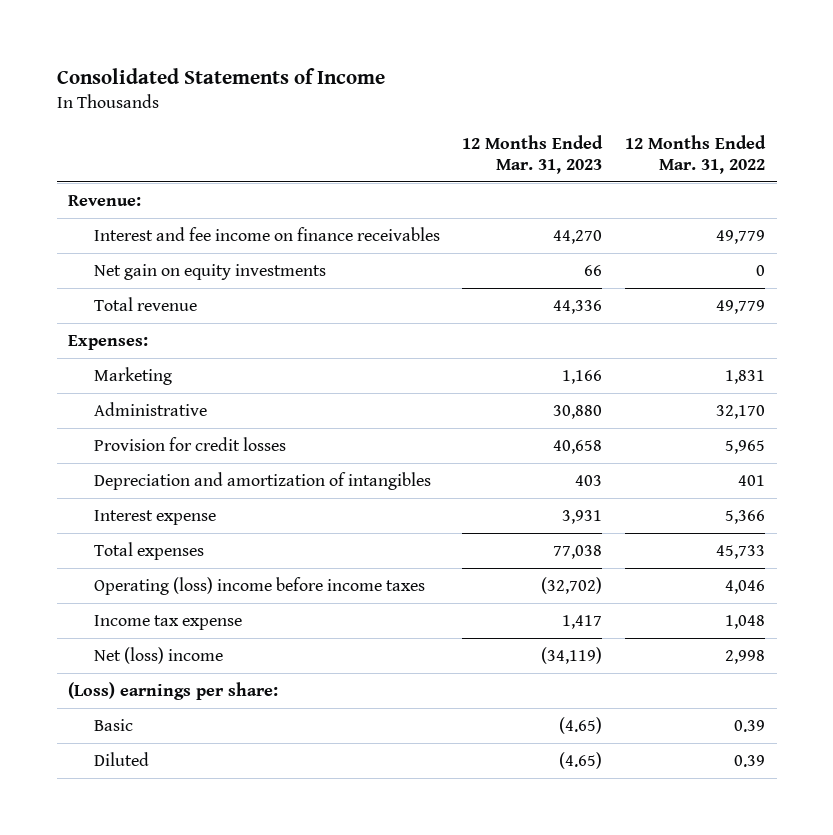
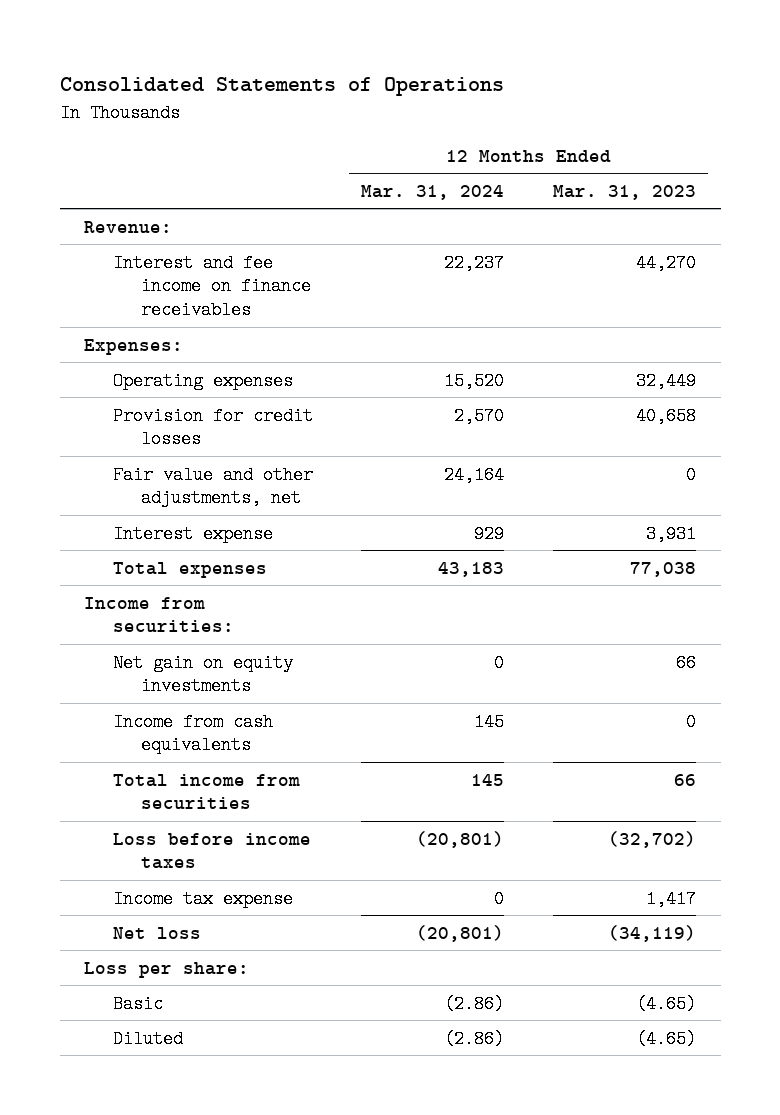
[56,68,385,85] Consolidated Statements of Income -> [59,76,504,96] Consolidated Statements of Operations
[625,135,767,175] 12 Months Ended Mar. 31, 2022 -> none
none -> [361,185,505,201] Mar. 31, 2024
[93,296,197,311] Total revenue -> none
[93,366,172,385] Marketing -> none
[93,401,207,416] Administrative -> none
none -> [112,371,293,390] Operating expenses
[93,471,431,490] Depreciation and amortization of intangibles -> none
none -> [112,465,313,508] Fair value and other adjustments, net
none -> [84,596,234,633] Income from securities:
[93,263,326,280] Net gain on equity investments -> [112,653,293,696] Net gain on equity investments
none -> [112,712,273,755] Income from cash equivalents
none -> [112,773,300,810] Total income from securities
[93,576,425,595] Operating (loss) income before income taxes -> [112,832,311,870] Loss before income taxes
[93,646,223,664] Net (loss) income -> [112,926,201,939] Net loss
[67,681,278,700] (Loss) earnings per share: -> [84,961,250,978] Loss per share:

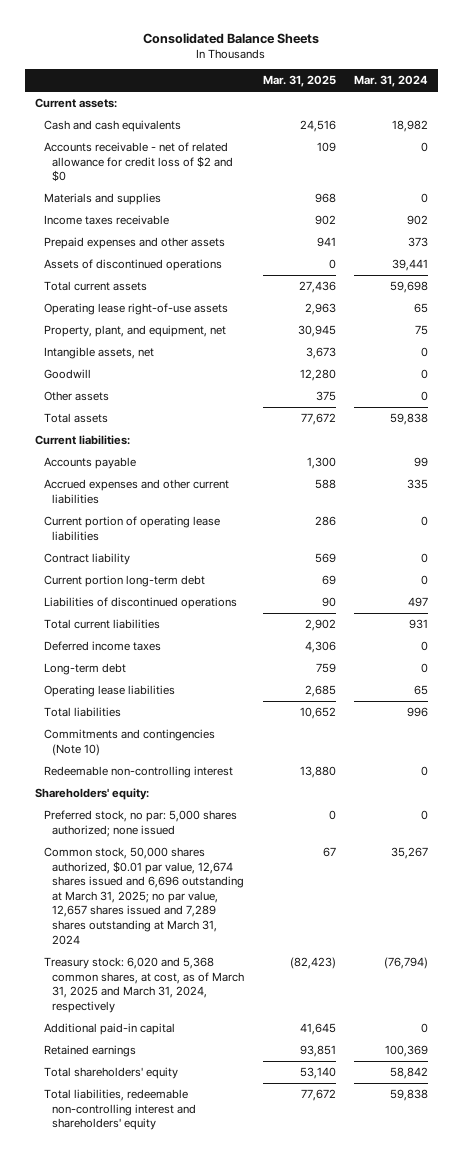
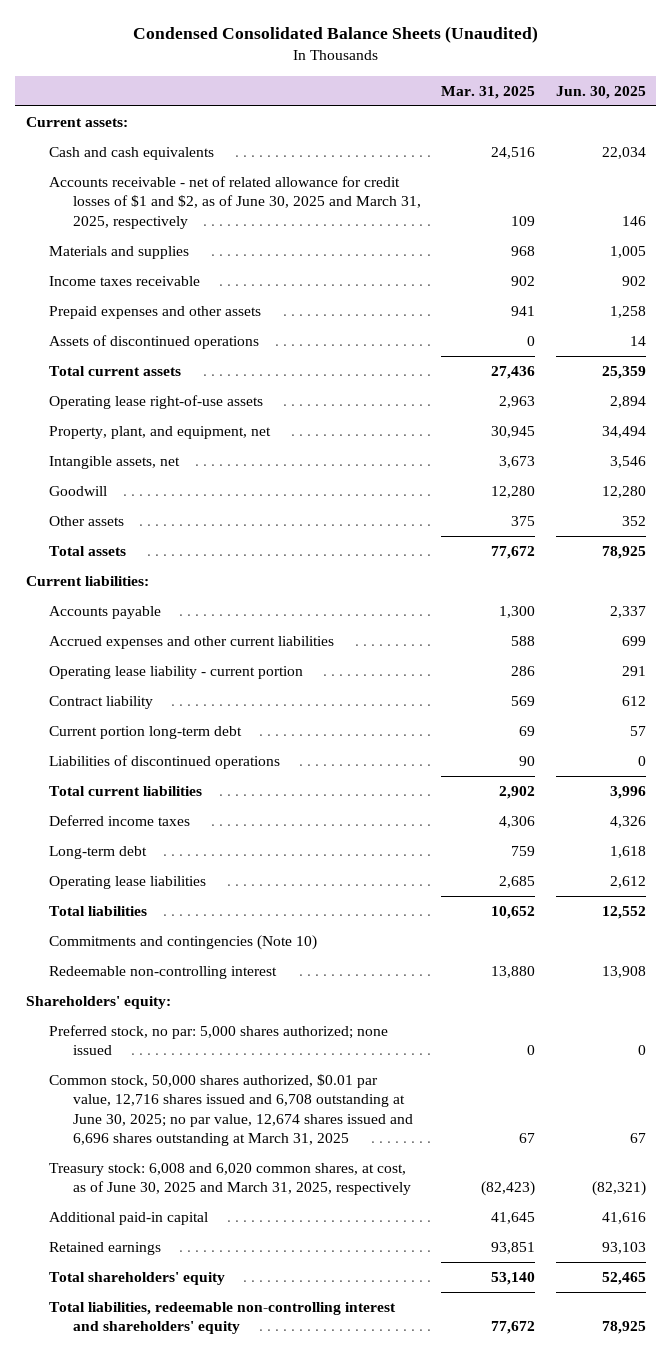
[143,32,320,44] Consolidated Balance Sheets -> [132,26,538,44] Condensed Consolidated Balance Sheets (Unaudited)
[354,75,429,88] Mar. 31, 2024 -> none
none -> [555,85,646,99] Jun. 30, 2025
[43,141,234,183] Accounts receivable - net of related allowance for credit loss of $2 and $0 -> [49,176,421,229] Accounts receivable - net of related allowance for credit losses of $1 and $2, as of June 30, 2025 and March 31, 2025, respectively
[43,515,220,541] Current portion of operating lease liabilities -> [49,666,304,680] Operating lease liability - current portion
[43,846,245,945] Common stock, 50,000 shares authorized, $0.01 par value, 12,674 shares issued and 6,696 outstanding at March 31, 2025; no par value, 12,657 shares issued and 7,289 shares outstanding at March 31, 2024 -> [49,1074,413,1146] Common stock, 50,000 shares authorized, $0.01 par value, 12,716 shares issued and 6,708 outstanding at June 30, 2025; no par value, 12,674 shares issued and 6,696 shares outstanding at March 31, 2025
[43,956,245,1013] Treasury stock: 6,020 and 5,368 common shares, at cost, as of March 31, 2025 and March 31, 2024, respectively -> [49,1163,411,1196] Treasury stock: 6,008 and 6,020 common shares, at cost, as of June 30, 2025 and March 31, 2025, respectively

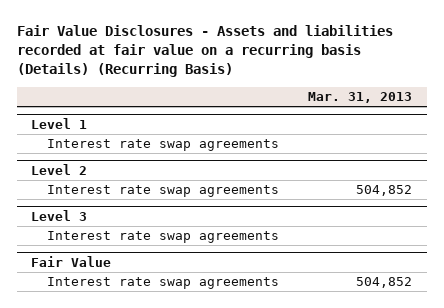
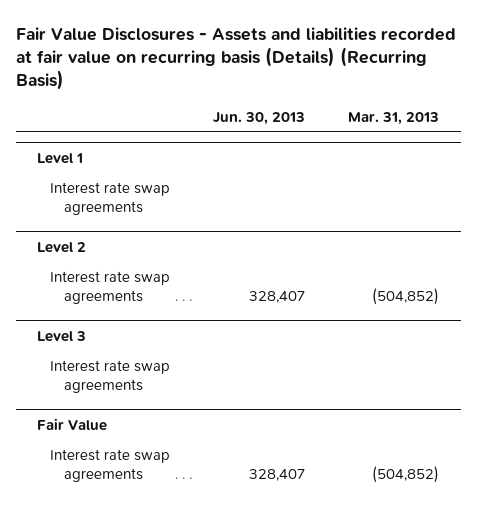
[16,24,393,78] Fair Value Disclosures - Assets and liabilities recorded at fair value on a recurring basis (Details) (Recurring Basis) -> [16,26,457,91] Fair Value Disclosures - Assets and liabilities recorded at fair value on recurring basis (Details) (Recurring Basis)
none -> [213,111,306,125] Jun. 30, 2013
[356,185,413,197] 504,852 -> [372,287,440,305] (504,852)
[356,277,413,289] 504,852 -> [372,465,440,483] (504,852)

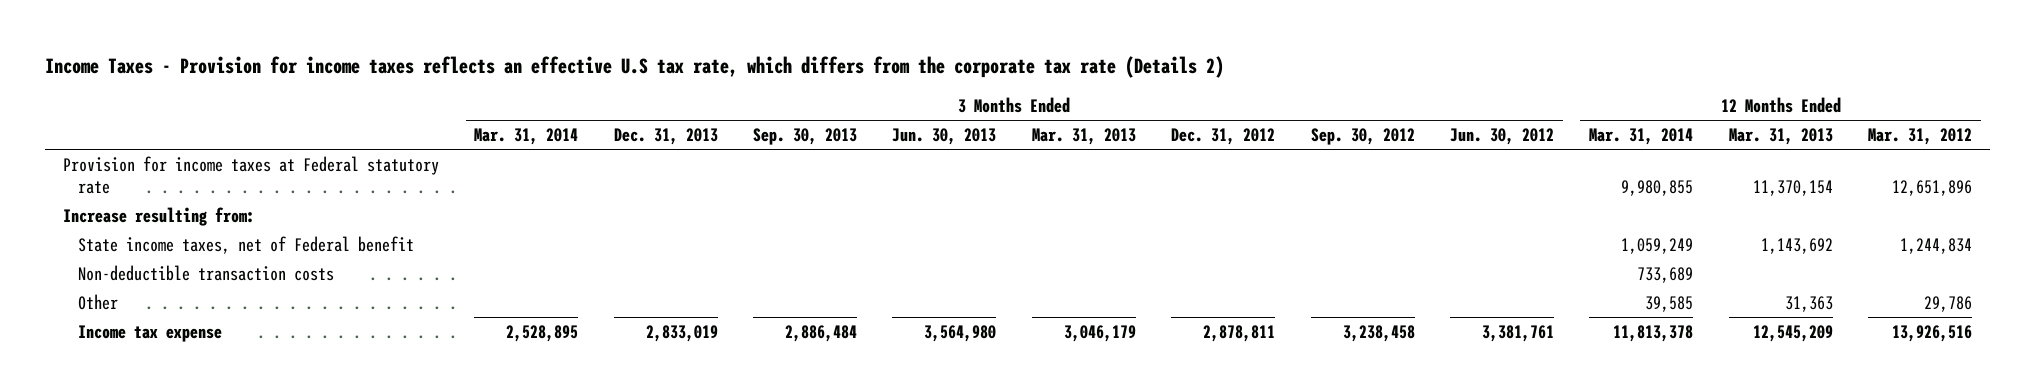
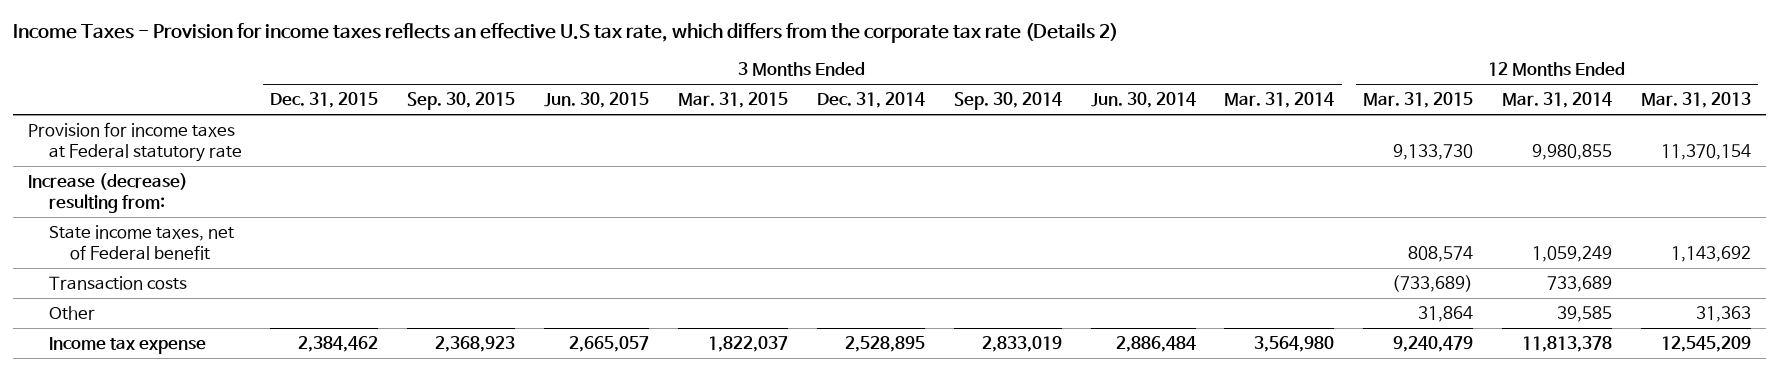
[613,128,718,146] Dec. 31, 2013 -> none
[753,128,858,146] Sep. 30, 2013 -> none
[892,128,997,146] Jun. 30, 2013 -> none
[1031,128,1136,146] Mar. 31, 2013 -> none
[1171,128,1276,146] Dec. 31, 2012 -> none
[1310,128,1415,146] Sep. 30, 2012 -> none
[1449,128,1554,146] Jun. 30, 2012 -> none
[1867,128,1972,146] Mar. 31, 2012 -> none
none -> [270,92,379,109] Dec. 31, 2015
none -> [407,92,516,111] Sep. 30, 2015
none -> [544,92,650,109] Jun. 30, 2015
none -> [678,92,789,109] Mar. 31, 2015
none -> [816,92,925,109] Dec. 31, 2014
none -> [953,92,1062,111] Sep. 30, 2014
none -> [1090,92,1196,109] Jun. 30, 2014
none -> [1363,92,1474,109] Mar. 31, 2015
[63,206,256,226] Increase resulting from: -> [27,172,188,213] Increase (decrease) resulting from:
[78,264,335,281] Non-deductible transaction costs -> [48,275,187,290] Transaction costs
[506,324,579,342] 2,528,895 -> [1254,335,1335,352] 3,564,980

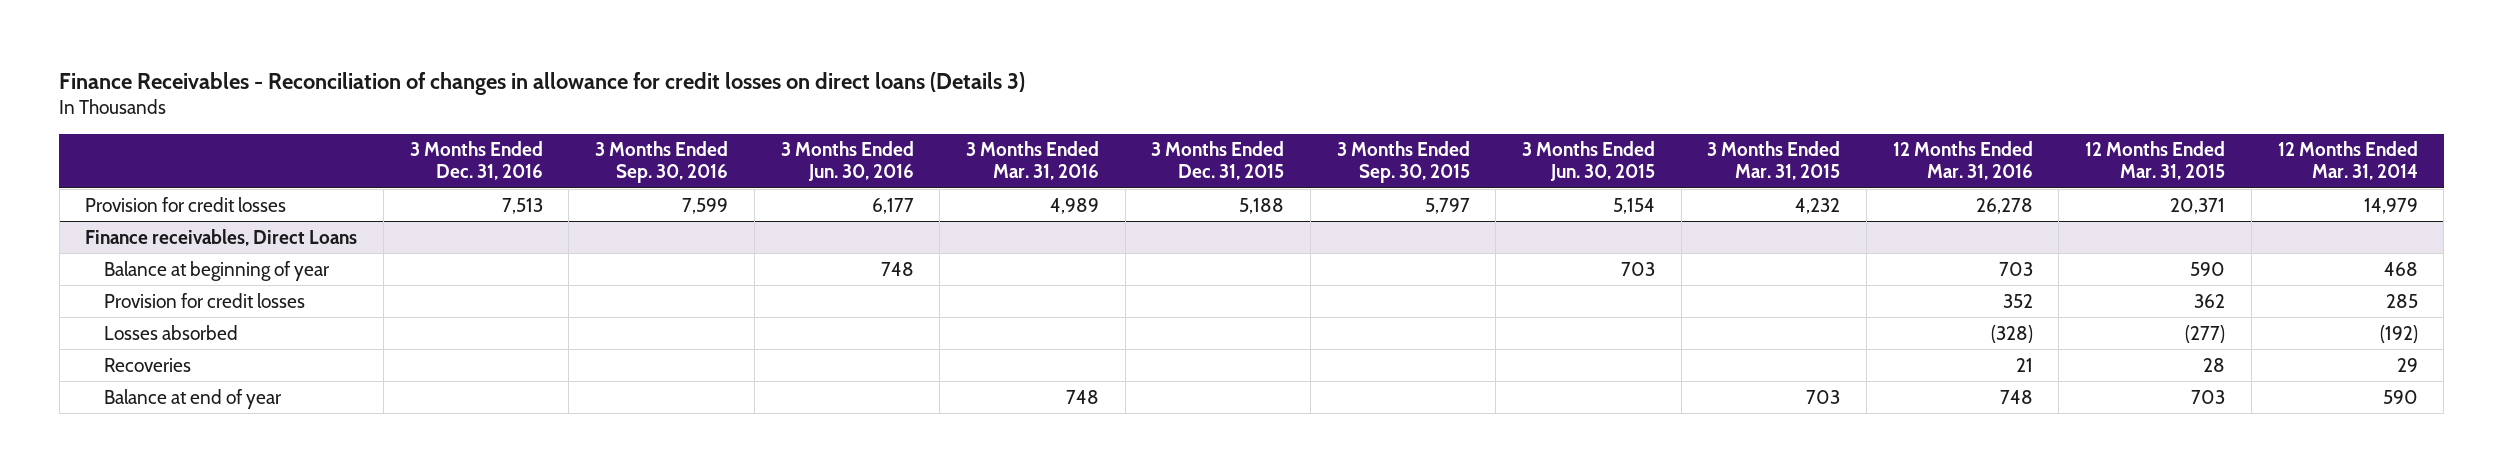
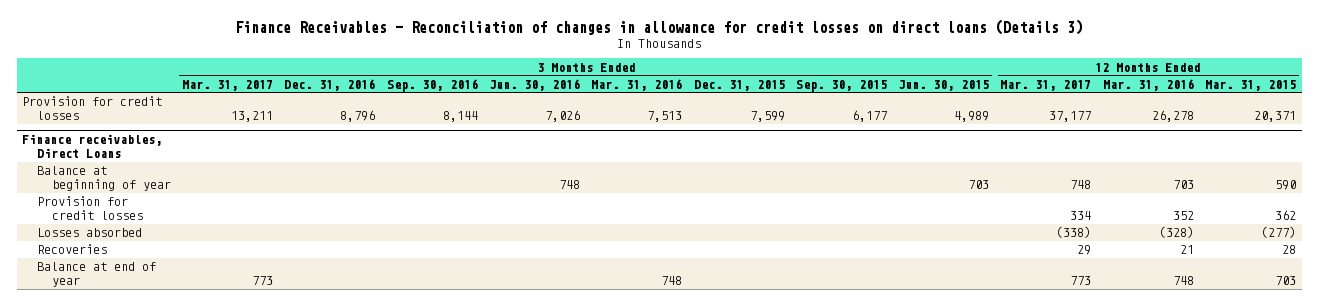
[1707,141,1841,181] 3 Months Ended Mar. 31, 2015 -> none
[2277,141,2418,181] 12 Months Ended Mar. 31, 2014 -> none
none -> [182,79,274,91] Mar. 31, 2017
none -> [1000,79,1092,91] Mar. 31, 2017
[501,197,543,214] 7,513 -> [340,110,376,123] 8,796
[682,197,729,214] 7,599 -> [442,111,478,123] 8,144
[871,197,914,214] 6,177 -> [544,110,580,123] 7,026
[1049,197,1099,214] 4,989 -> [647,111,683,123] 7,513
[1239,197,1285,214] 5,188 -> [749,111,785,123] 7,599
[1424,197,1470,214] 5,797 -> [851,110,887,123] 6,177
[1613,197,1656,214] 5,154 -> [954,111,990,123] 4,989

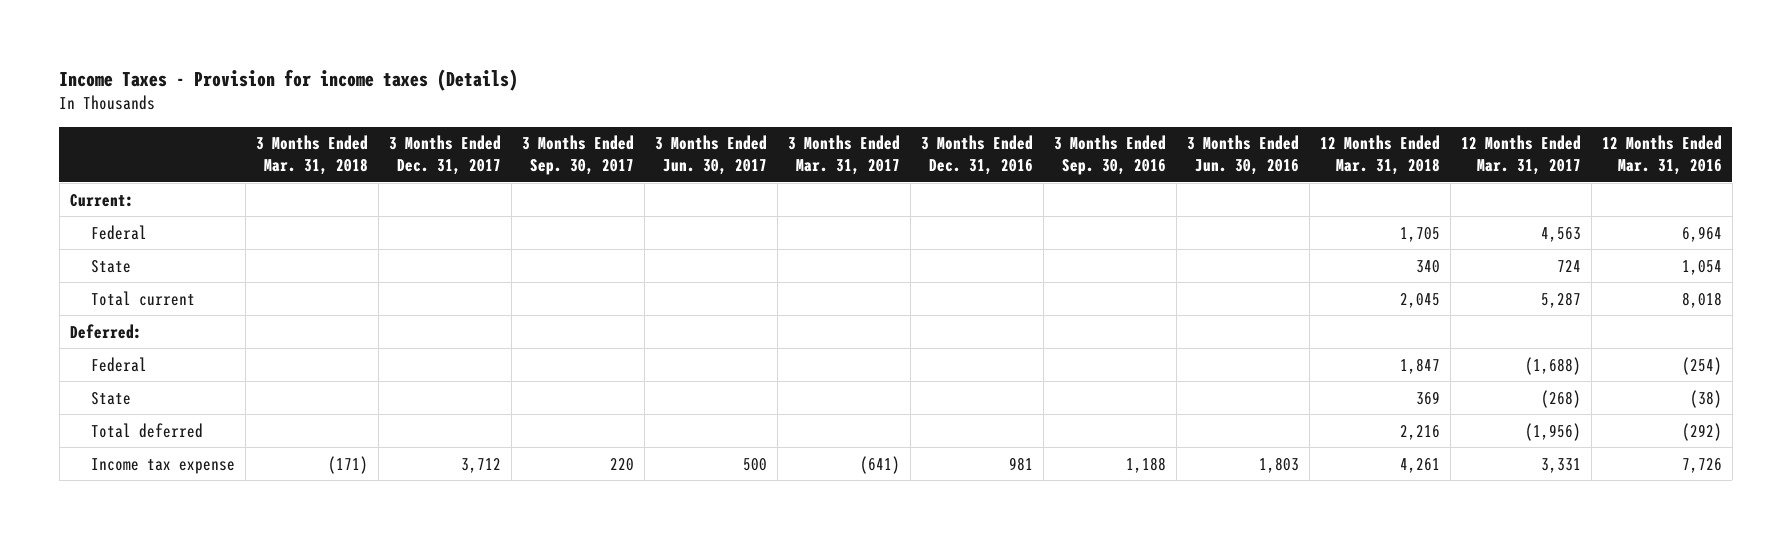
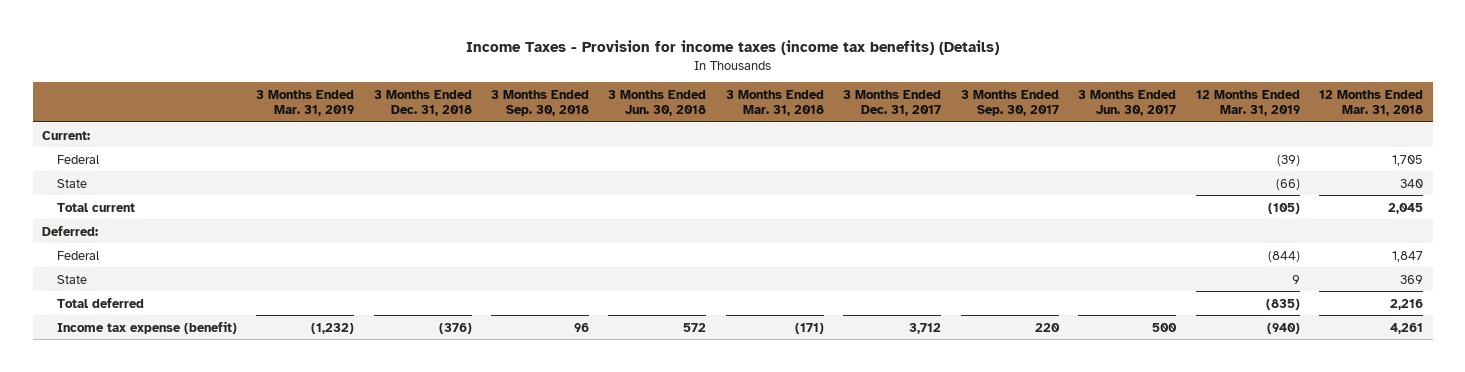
[59,69,519,92] Income Taxes - Provision for income taxes (Details) -> [465,40,999,56] Income Taxes - Provision for income taxes (income tax benefits) (Details)
[787,135,900,176] 3 Months Ended Mar. 31, 2017 -> none
[920,135,1033,176] 3 Months Ended Dec. 31, 2016 -> none
[1053,135,1166,176] 3 Months Ended Sep. 30, 2016 -> none
[1186,135,1299,176] 3 Months Ended Jun. 30, 2016 -> none
[1460,135,1581,176] 12 Months Ended Mar. 31, 2017 -> none
[1601,135,1722,176] 12 Months Ended Mar. 31, 2016 -> none
none -> [256,89,355,116] 3 Months Ended Mar. 31, 2019
none -> [373,89,472,116] 3 Months Ended Dec. 31, 2018
none -> [491,89,590,116] 3 Months Ended Sep. 30, 2018
none -> [608,89,707,116] 3 Months Ended Jun. 30, 2018
none -> [1195,89,1300,116] 12 Months Ended Mar. 31, 2019
[90,457,235,474] Income tax expense -> [56,320,237,334] Income tax expense (benefit)

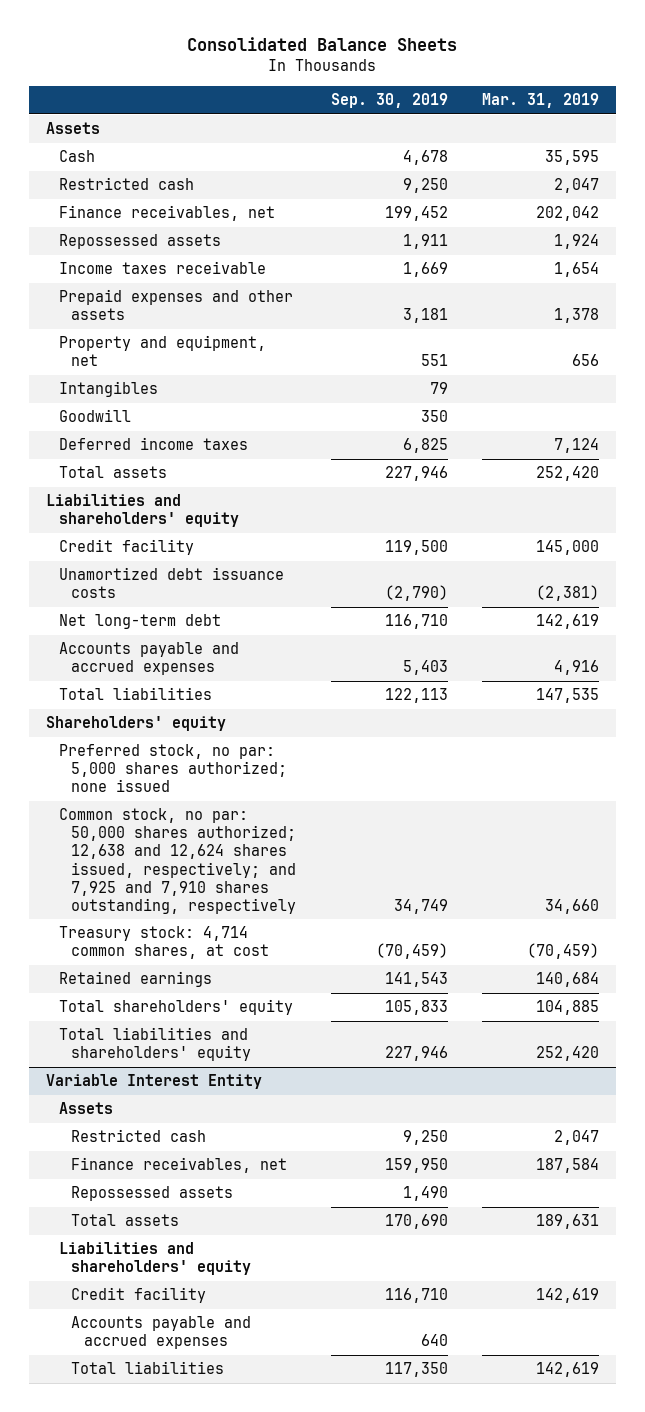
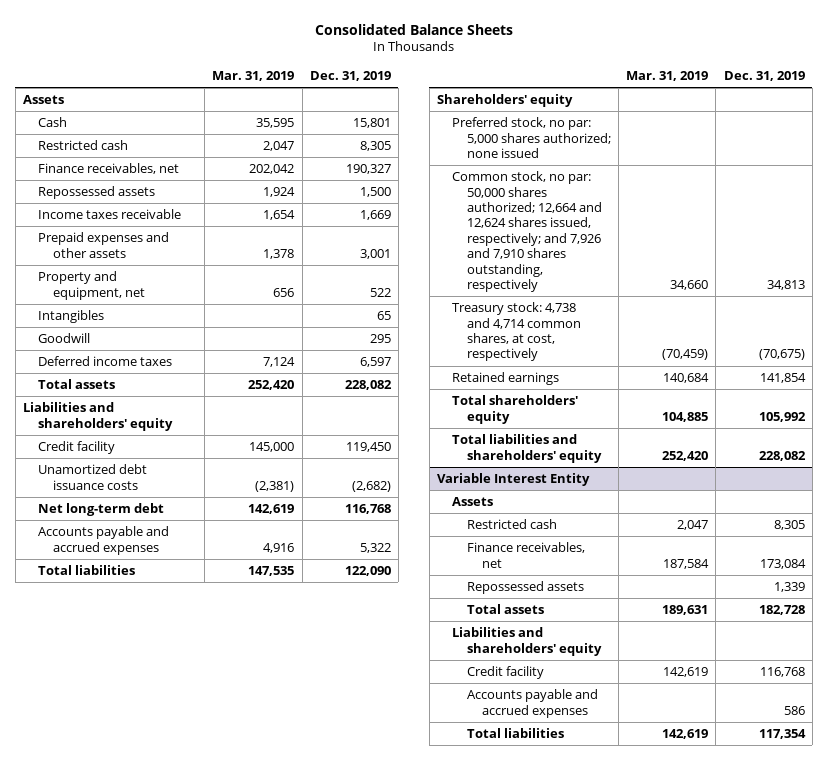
[330,92,448,108] Sep. 30, 2019 -> none
none -> [309,70,391,81] Dec. 31, 2019
[58,808,297,914] Common stock, no par: 50,000 shares authorized; 12,638 and 12,624 shares issued, respectively; and 7,925 and 7,910 shares outstanding, respectively -> [451,171,603,293] Common stock, no par: 50,000 shares authorized; 12,664 and 12,624 shares issued, respectively; and 7,926 and 7,910 shares outstanding, respectively
[58,926,270,960] Treasury stock: 4,714 common shares, at cost -> [451,302,582,362] Treasury stock: 4,738 and 4,714 common shares, at cost, respectively

